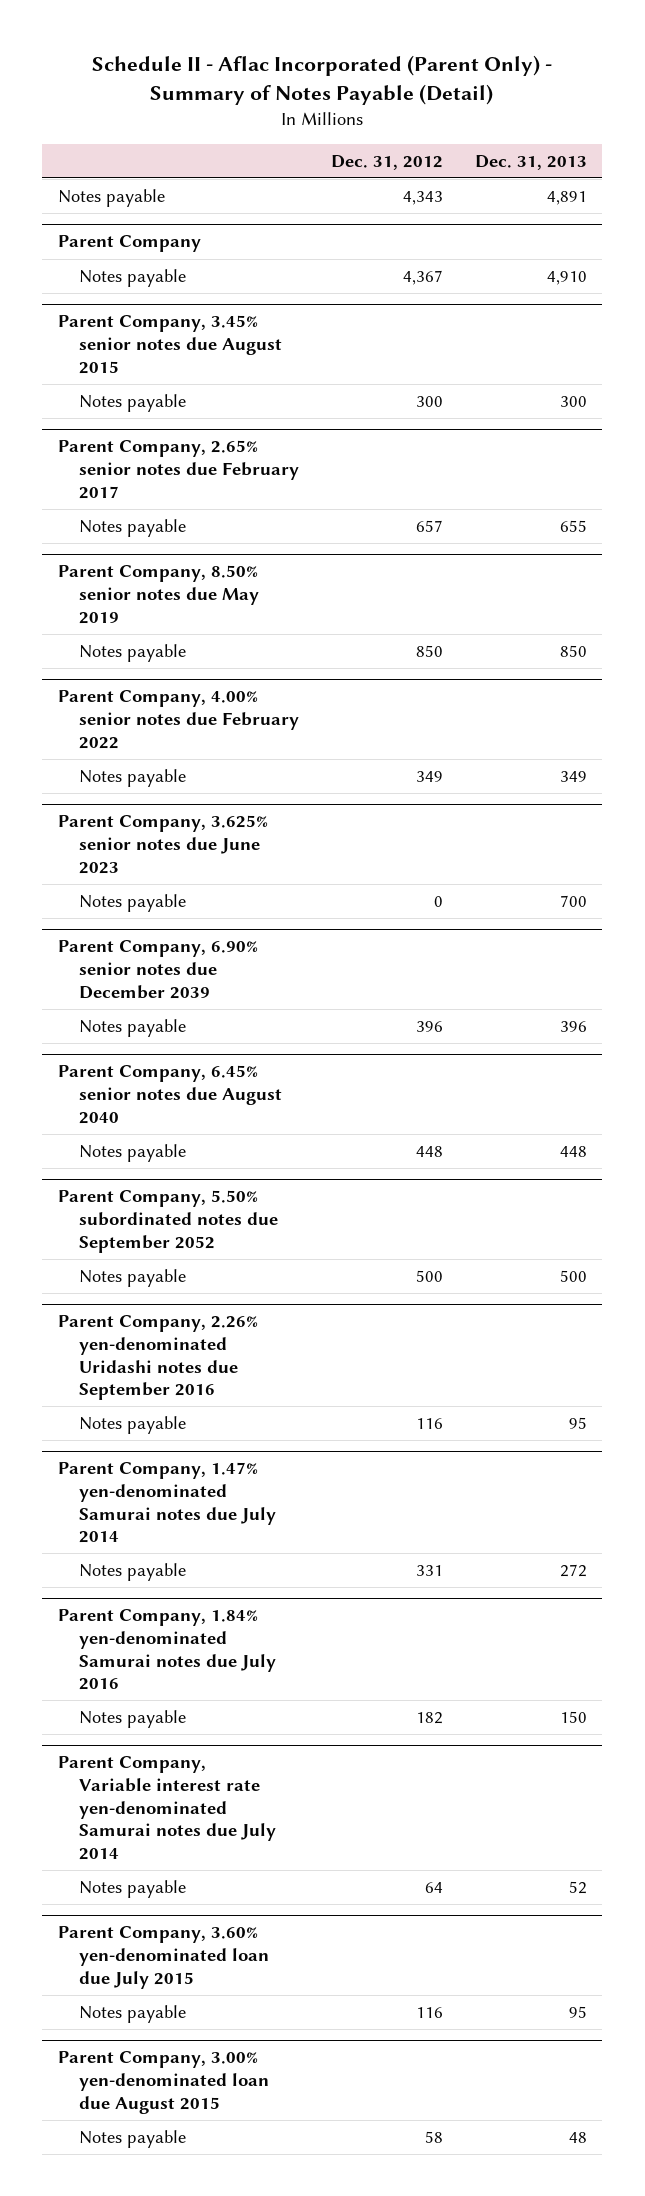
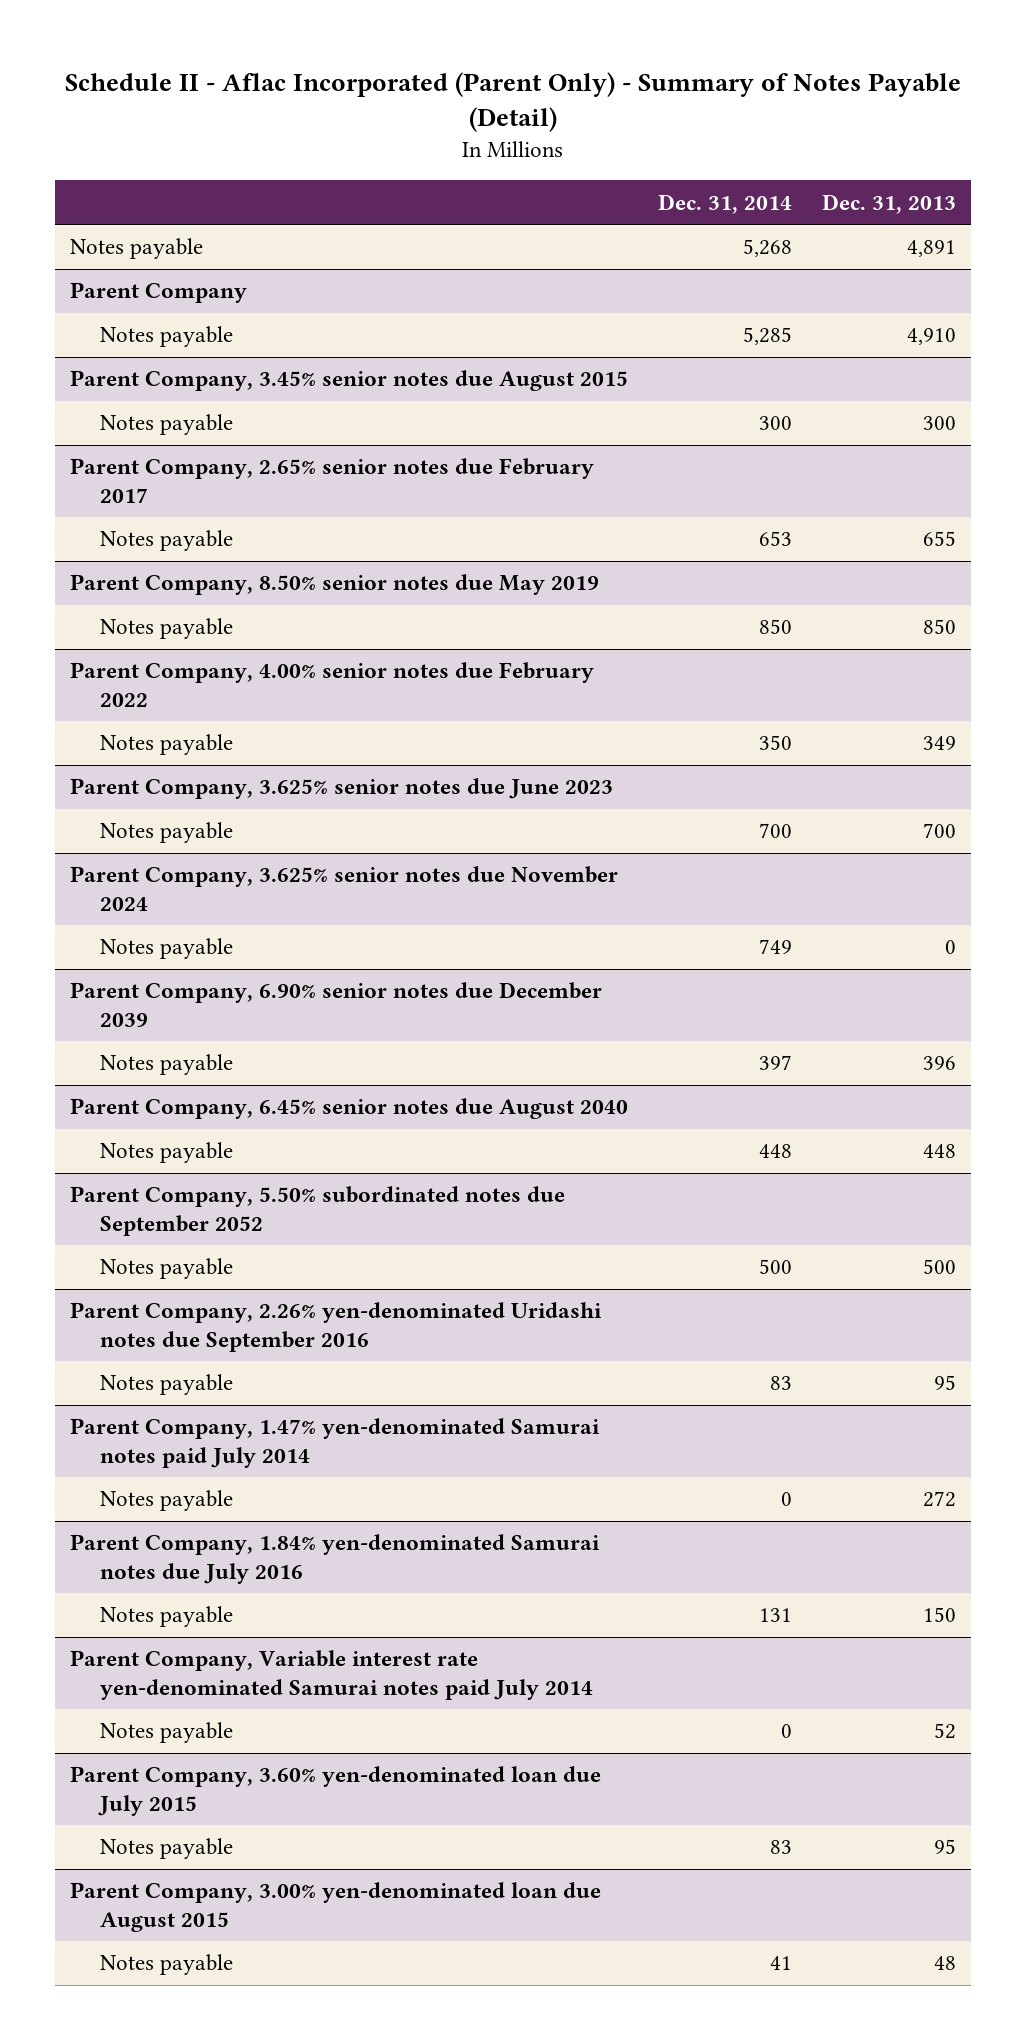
[330,154,443,170] Dec. 31, 2012 -> none
none -> [657,193,792,214] Dec. 31, 2014
none -> [70,866,619,911] Parent Company, 3.625% senior notes due November 2024
none -> [100,938,234,960] Notes payable
[58,1462,277,1544] Parent Company, 1.47% yen-denominated Samurai notes due July 2014 -> [70,1418,601,1468] Parent Company, 1.47% yen-denominated Samurai notes paid July 2014
[58,1756,277,1860] Parent Company, Variable interest rate yen-denominated Samurai notes due July 2014 -> [70,1650,594,1700] Parent Company, Variable interest rate yen-denominated Samurai notes paid July 2014

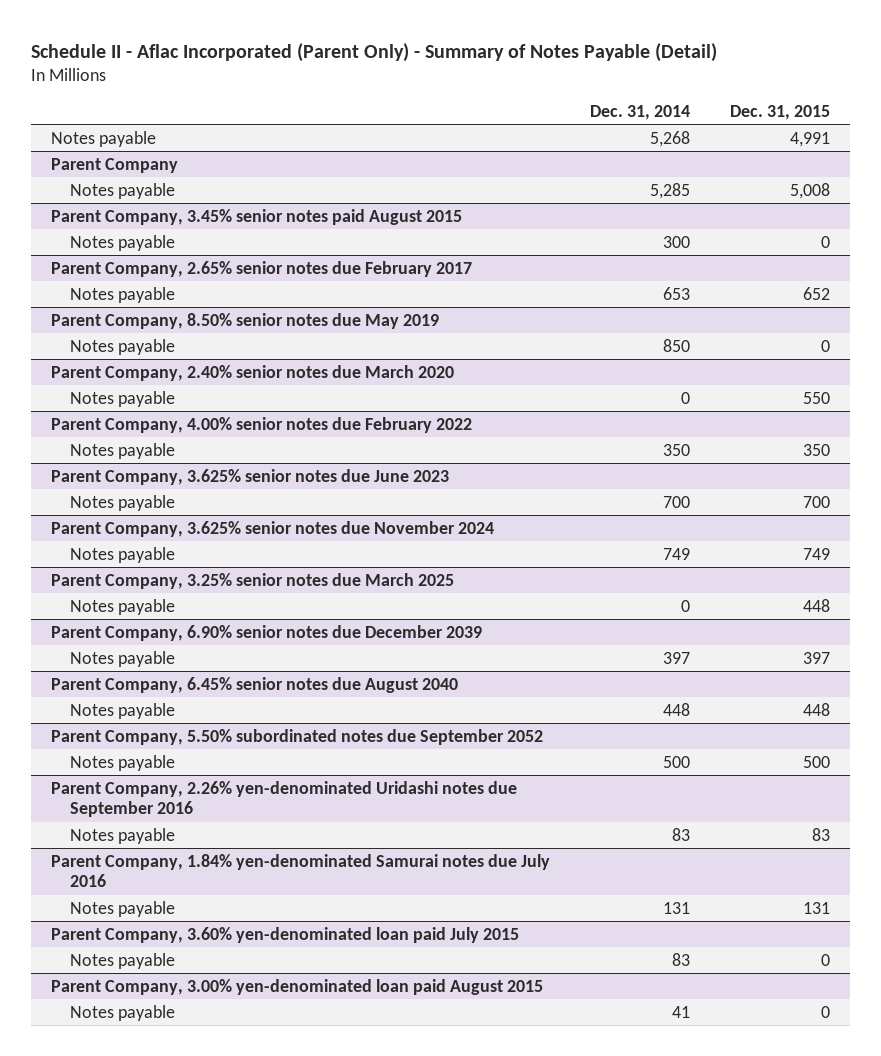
[821,193,956,214] Dec. 31, 2013 -> none
none -> [729,104,830,120] Dec. 31, 2015
[70,370,629,392] Parent Company, 3.45% senior notes due August 2015 -> [50,208,462,225] Parent Company, 3.45% senior notes paid August 2015
none -> [50,364,454,381] Parent Company, 2.40% senior notes due March 2020
none -> [69,390,175,407] Notes payable
none -> [50,572,454,589] Parent Company, 3.25% senior notes due March 2025
none -> [69,598,175,615] Notes payable
[70,1418,601,1468] Parent Company, 1.47% yen-denominated Samurai notes paid July 2014 -> none
[100,1490,234,1512] Notes payable -> none
[70,1650,594,1700] Parent Company, Variable interest rate yen-denominated Samurai notes paid July 2014 -> none
[100,1722,234,1744] Notes payable -> none
[70,1766,602,1816] Parent Company, 3.60% yen-denominated loan due July 2015 -> [50,926,519,943] Parent Company, 3.60% yen-denominated loan paid July 2015
[70,1882,602,1932] Parent Company, 3.00% yen-denominated loan due August 2015 -> [50,978,543,995] Parent Company, 3.00% yen-denominated loan paid August 2015

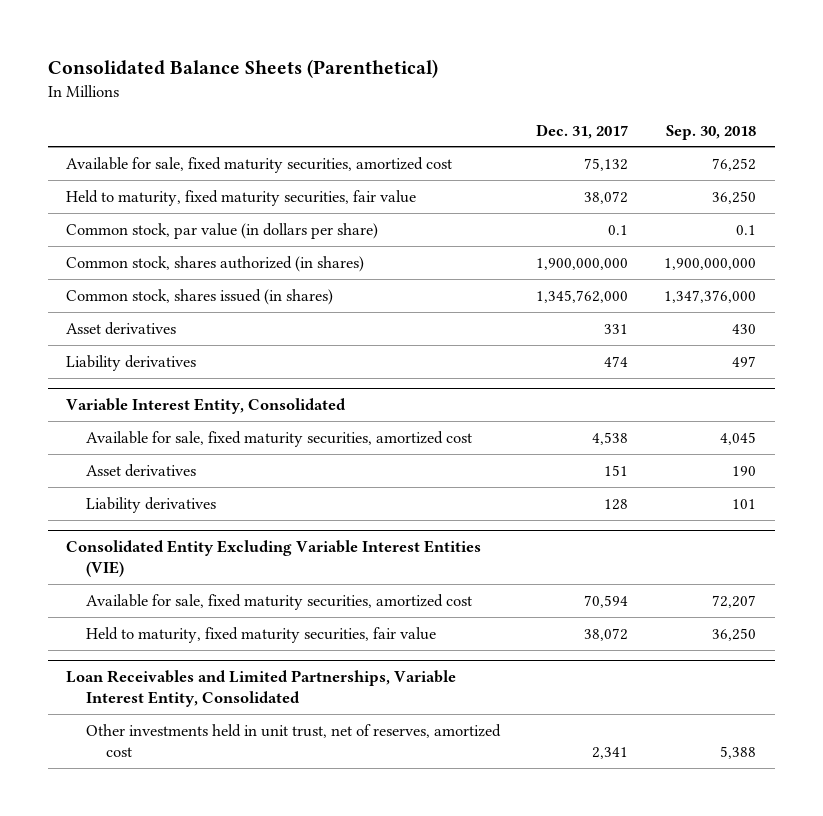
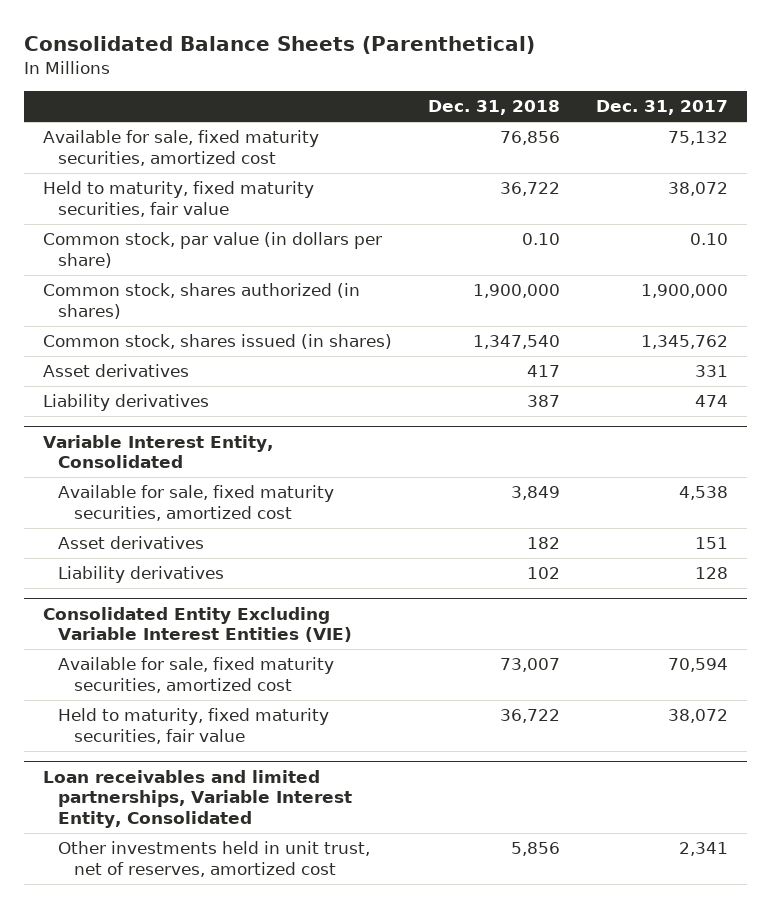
[666,124,757,140] Sep. 30, 2018 -> none
none -> [427,100,560,116] Dec. 31, 2018
[608,224,629,235] 0.1 -> [690,233,729,246] 0.10
[536,257,629,270] 1,900,000,000 -> [641,284,729,299] 1,900,000
[536,289,629,303] 1,345,762,000 -> [641,335,729,350] 1,345,762
[66,670,457,708] Loan Receivables and Limited Partnerships, Variable Interest Entity, Consolidated -> [42,769,353,829] Loan receivables and limited partnerships, Variable Interest Entity, Consolidated

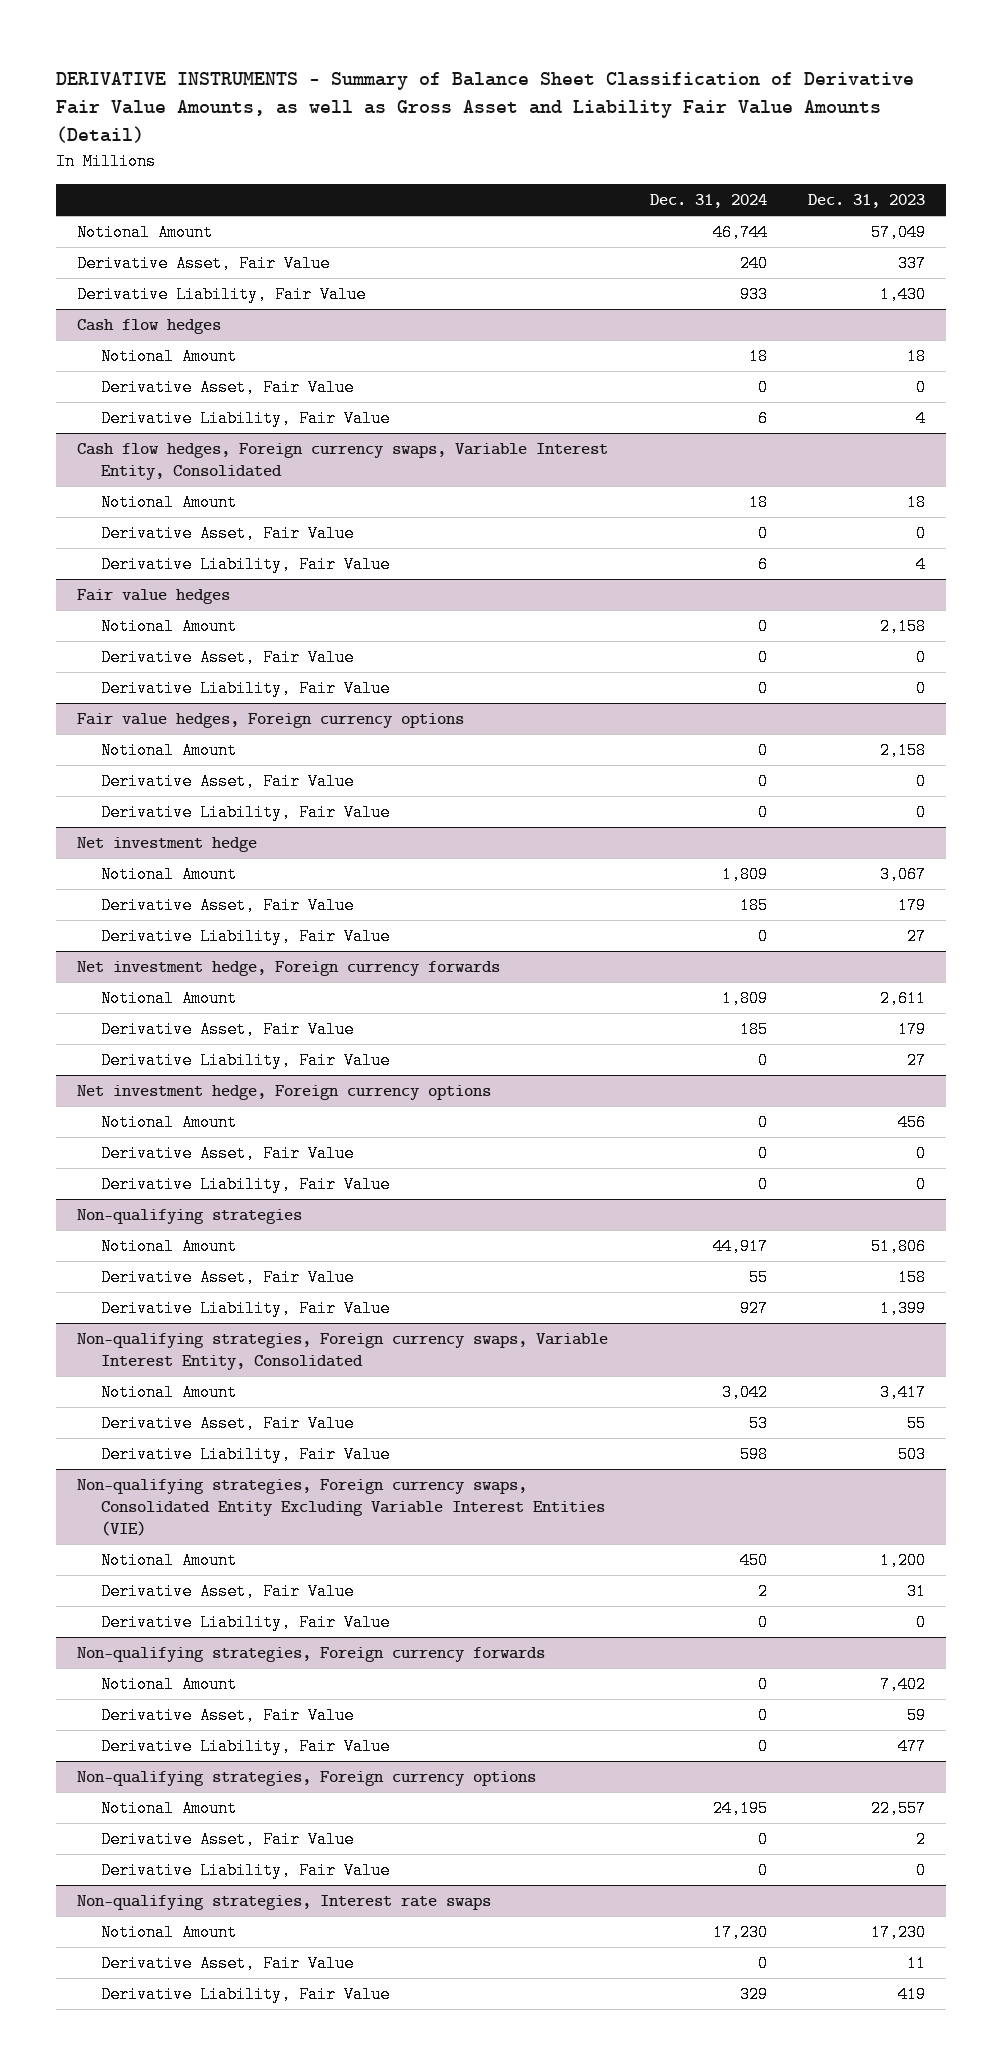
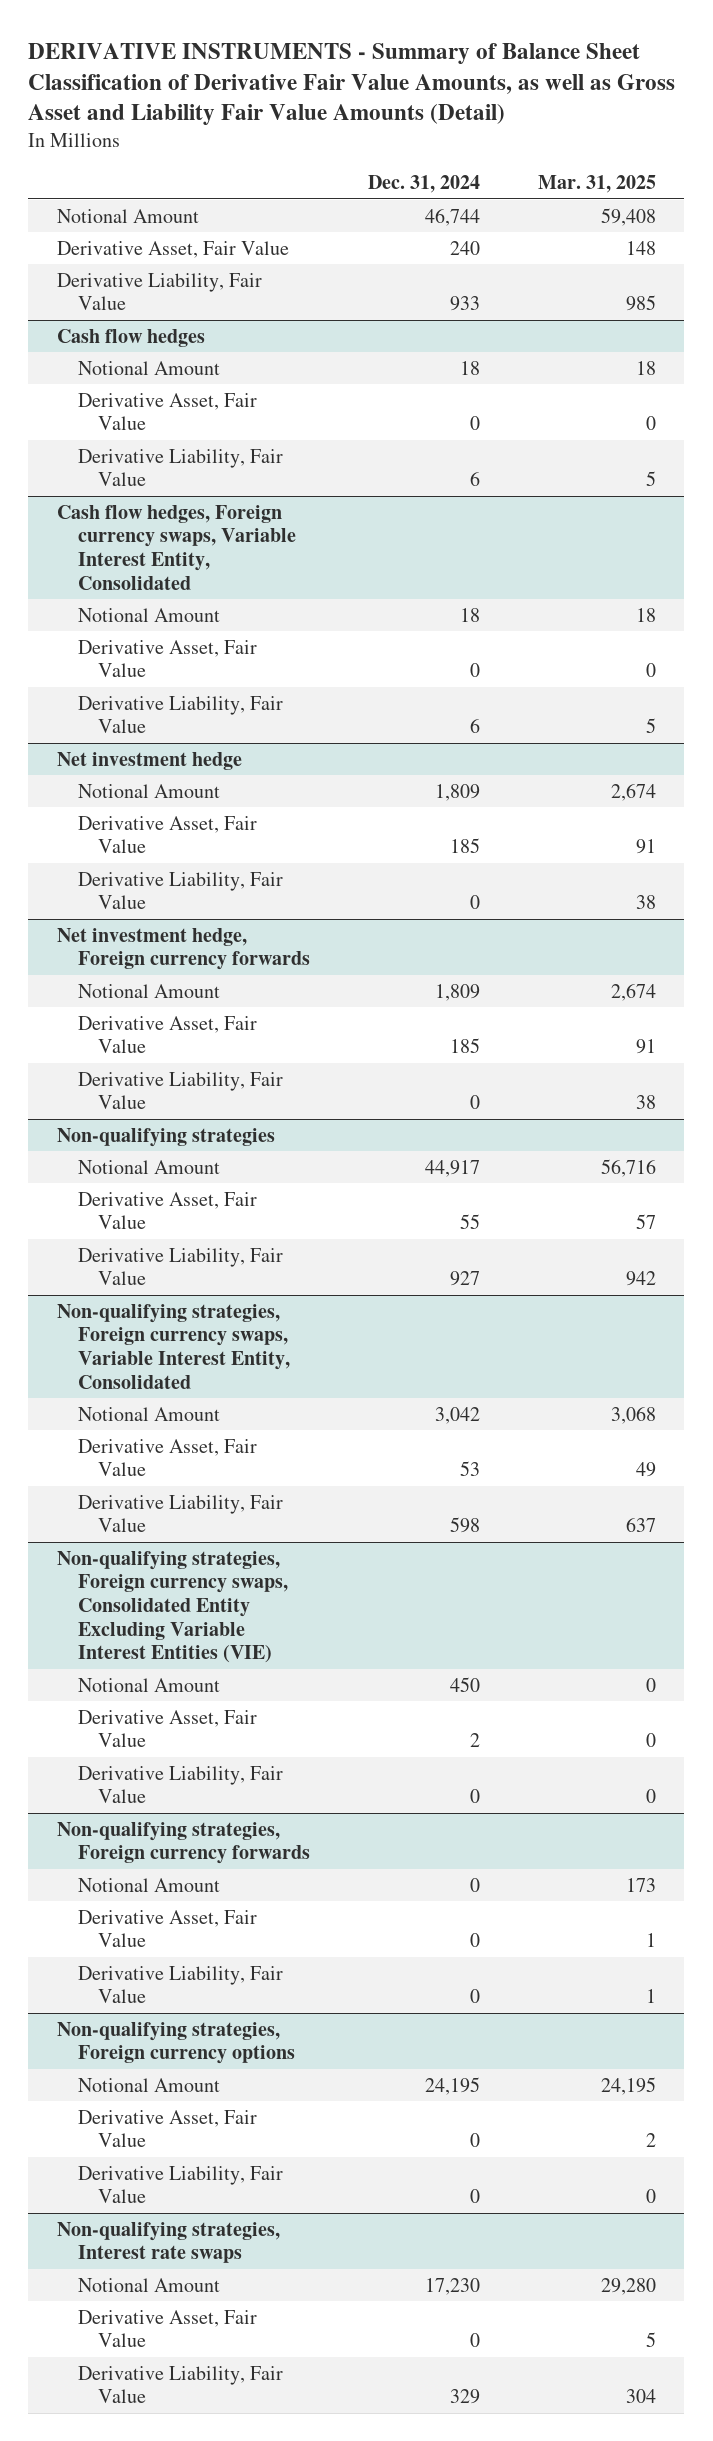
[807,194,925,209] Dec. 31, 2023 -> none
none -> [537,175,656,194] Mar. 31, 2025
[77,589,231,605] Fair value hedges -> none
[101,618,238,636] Notional Amount -> none
[101,649,355,667] Derivative Asset, Fair Value -> none
[101,680,391,698] Derivative Liability, Fair Value -> none
[77,713,465,729] Fair value hedges, Foreign currency options -> none
[101,742,238,760] Notional Amount -> none
[101,773,355,791] Derivative Asset, Fair Value -> none
[101,804,391,822] Derivative Liability, Fair Value -> none
[77,1085,492,1101] Net investment hedge, Foreign currency options -> none
[101,1114,238,1132] Notional Amount -> none
[101,1145,355,1163] Derivative Asset, Fair Value -> none
[101,1176,391,1194] Derivative Liability, Fair Value -> none

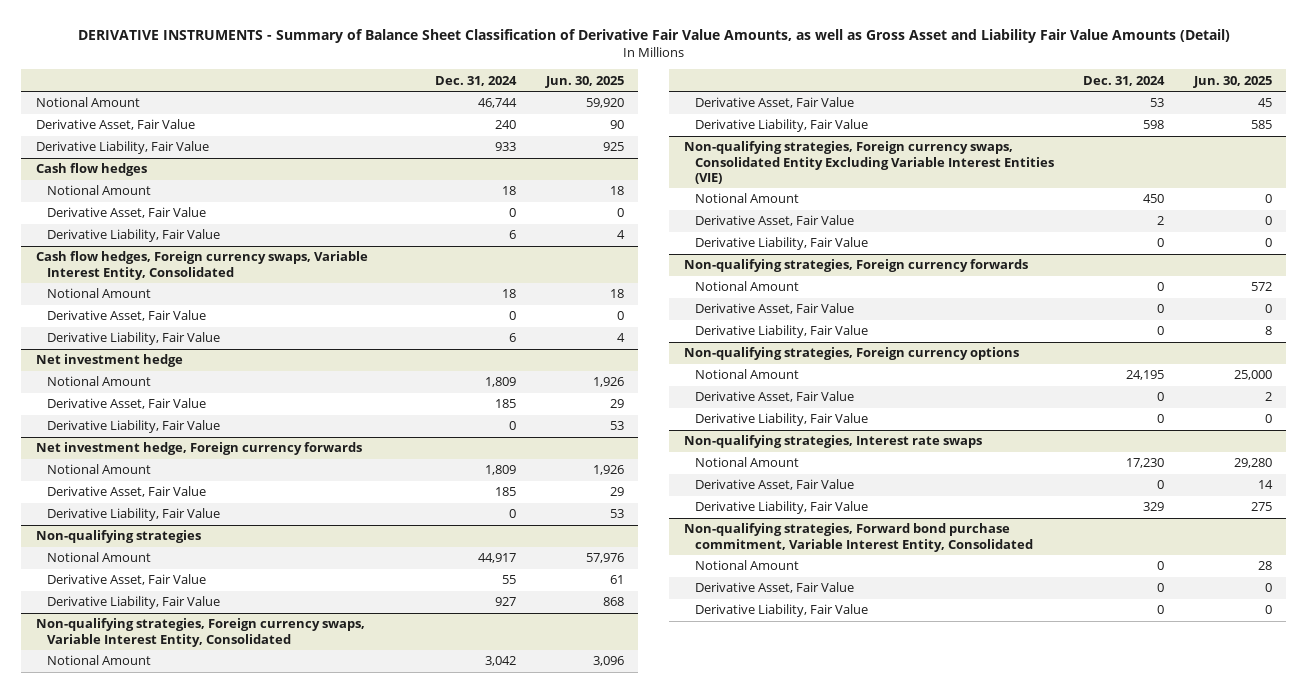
[537,175,656,194] Mar. 31, 2025 -> none
none -> [544,75,624,88] Jun. 30, 2025
none -> [683,523,1034,552] Non-qualifying strategies, Forward bond purchase commitment, Variable Interest Entity, Consolidated
none -> [695,560,800,571] Notional Amount
none -> [695,582,855,594] Derivative Asset, Fair Value
none -> [695,604,869,618] Derivative Liability, Fair Value

